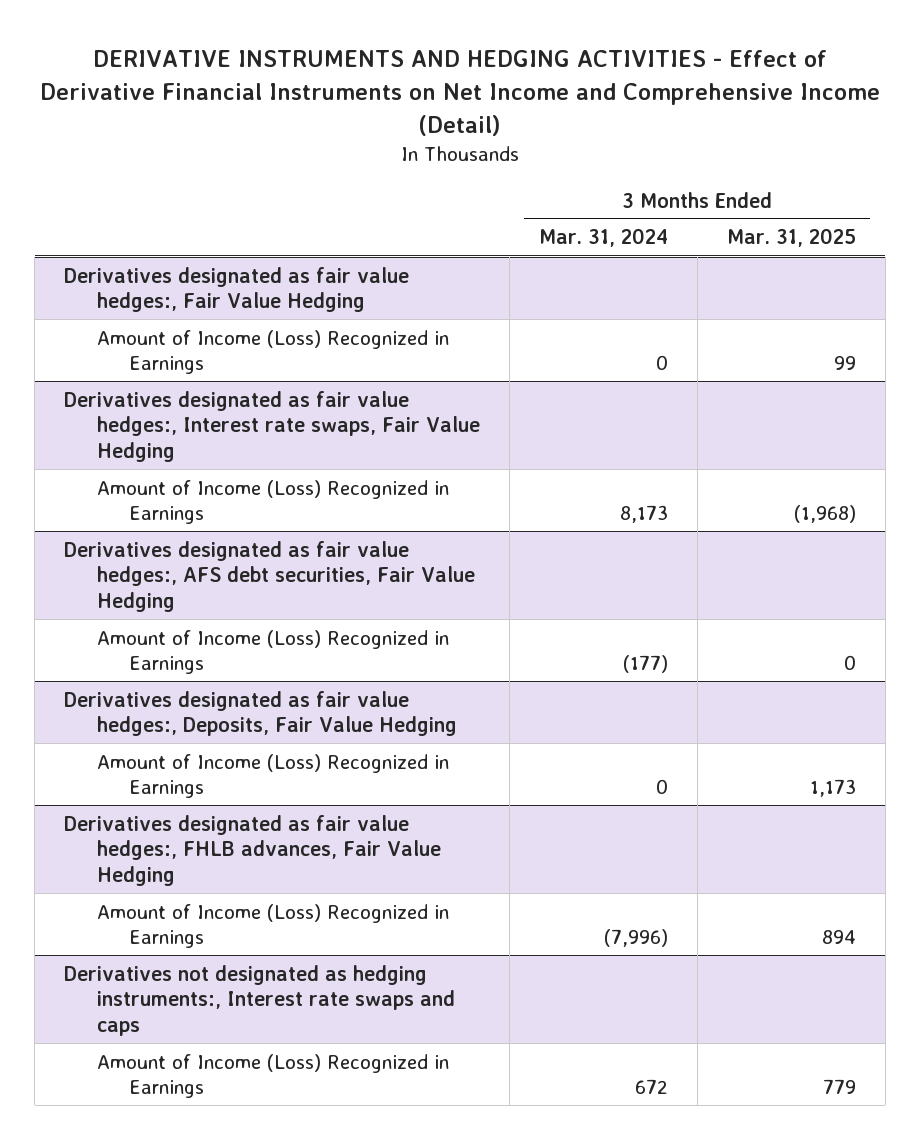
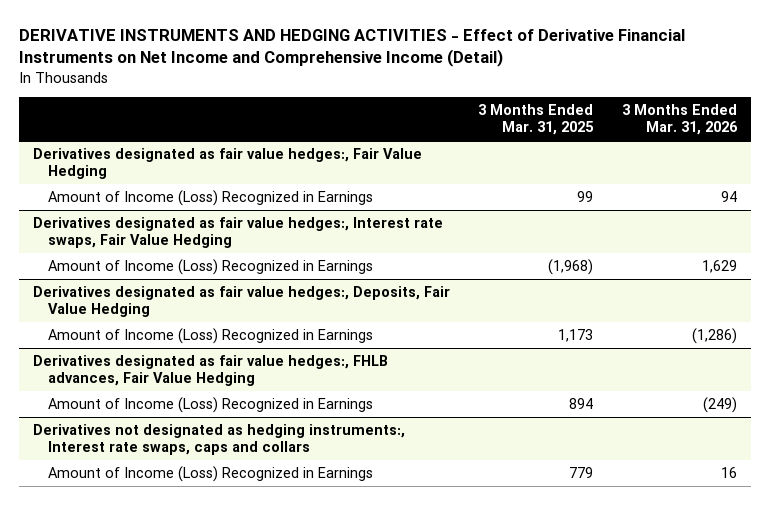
[538,228,668,248] Mar. 31, 2024 -> none
none -> [621,104,738,136] 3 Months Ended Mar. 31, 2026
[64,540,475,612] Derivatives designated as fair value hedges:, AFS debt securities, Fair Value Hedging -> none
[96,629,449,675] Amount of Income (Loss) Recognized in Earnings -> none
[64,964,455,1036] Derivatives not designated as hedging instruments:, Interest rate swaps and caps -> [32,424,405,456] Derivatives not designated as hedging instruments:, Interest rate swaps, caps and collars

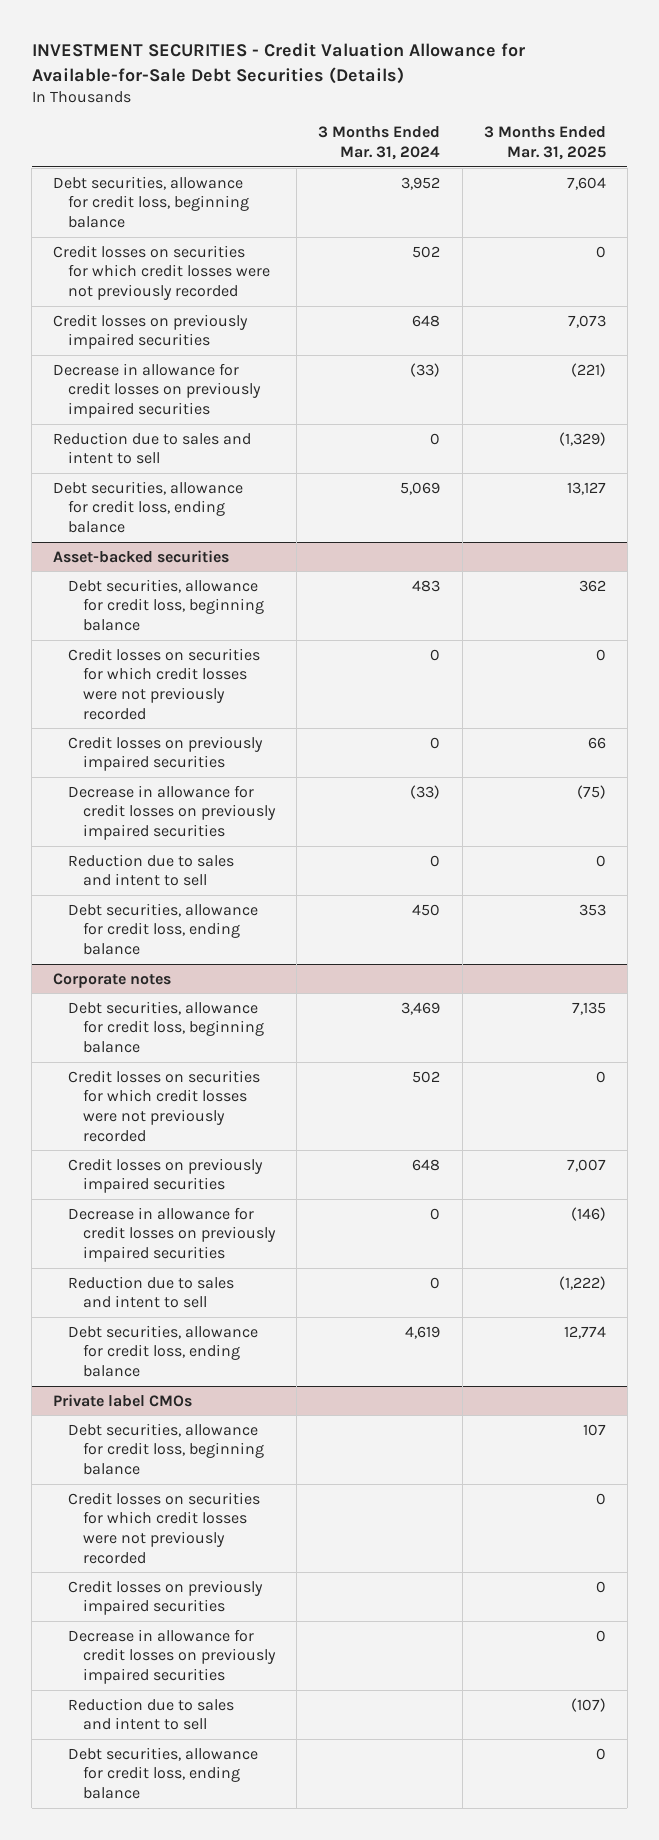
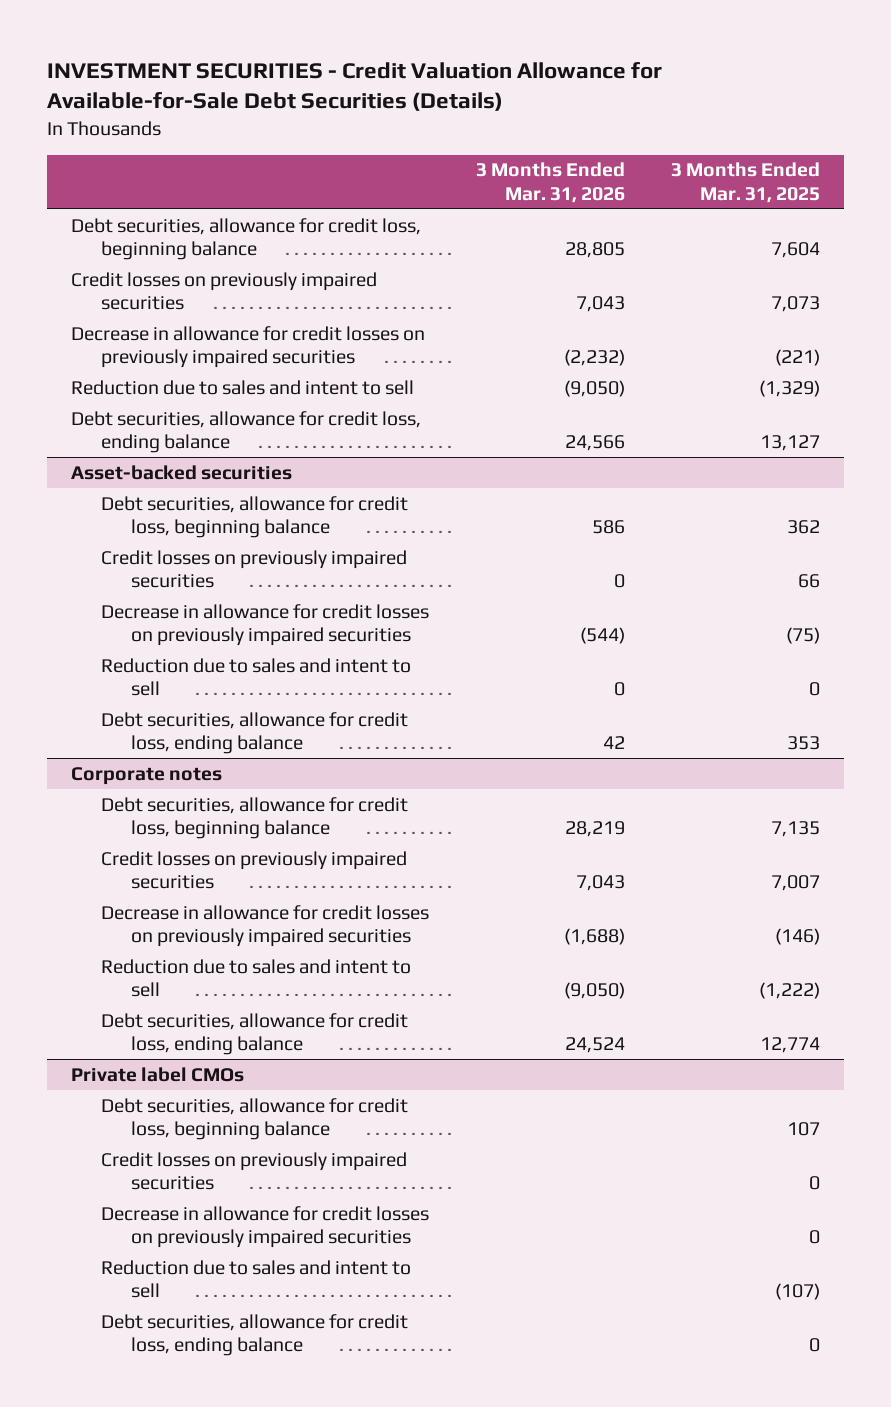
[318,126,441,161] 3 Months Ended Mar. 31, 2024 -> none
none -> [475,162,625,203] 3 Months Ended Mar. 31, 2026
[53,244,271,301] Credit losses on securities for which credit losses were not previously recorded -> none
[68,647,261,720] Credit losses on securities for which credit losses were not previously recorded -> none
[68,1069,261,1142] Credit losses on securities for which credit losses were not previously recorded -> none
[68,1491,261,1564] Credit losses on securities for which credit losses were not previously recorded -> none

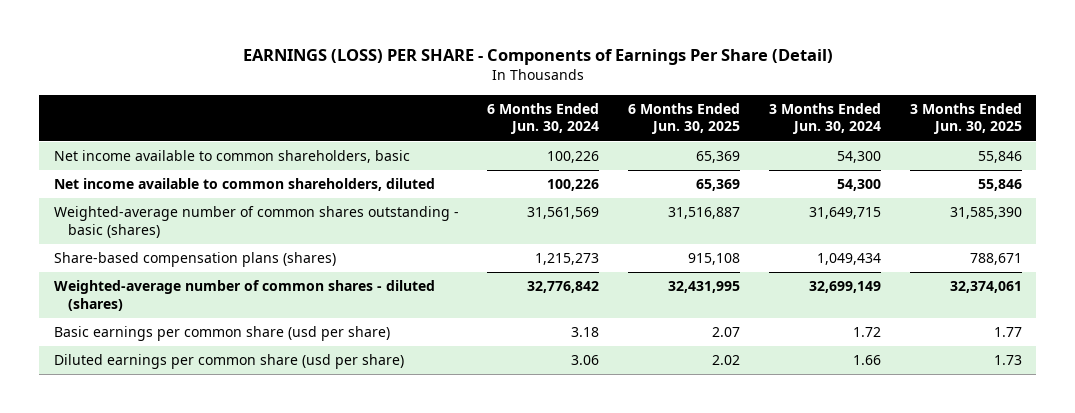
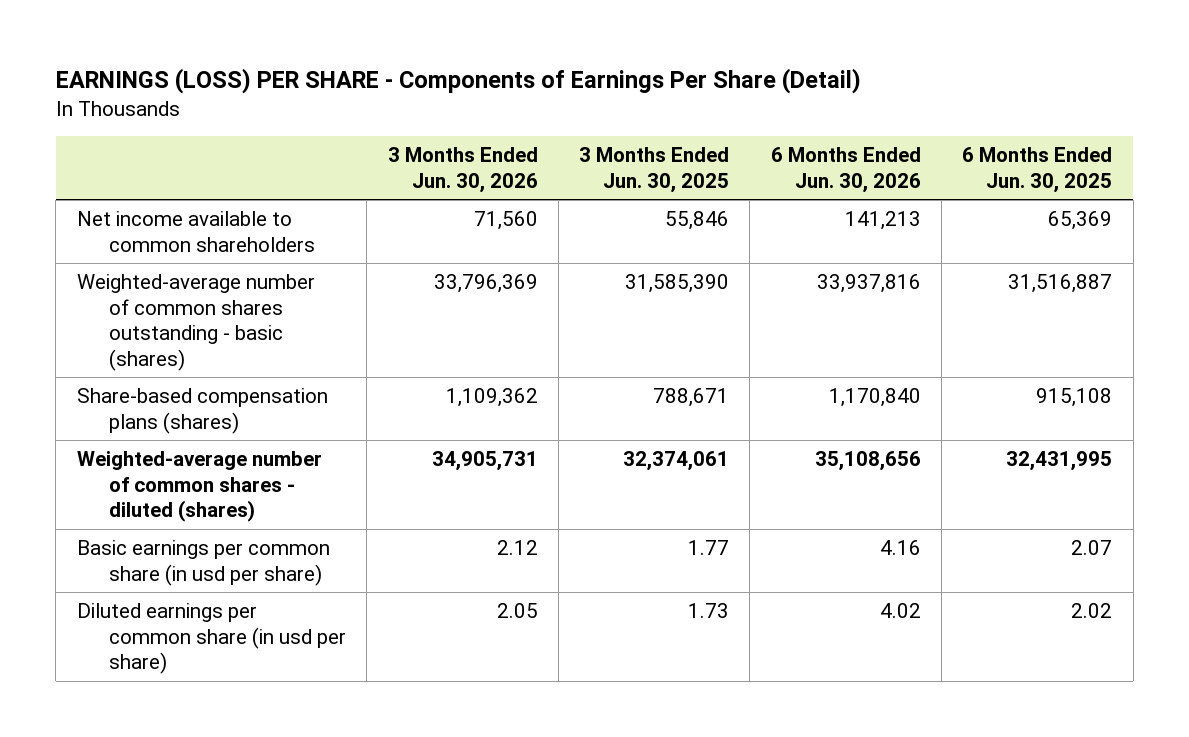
[487,103,600,135] 6 Months Ended Jun. 30, 2024 -> none
[768,103,881,135] 3 Months Ended Jun. 30, 2024 -> none
none -> [387,147,538,194] 3 Months Ended Jun. 30, 2026
none -> [770,147,921,194] 6 Months Ended Jun. 30, 2026
[53,178,435,192] Net income available to common shareholders, diluted -> none
[53,150,410,164] Net income available to common shareholders, basic -> [76,210,316,252] Net income available to common shareholders
[53,326,390,342] Basic earnings per common share (usd per share) -> [76,539,330,586] Basic earnings per common share (in usd per share)
[53,354,404,370] Diluted earnings per common share (usd per share) -> [76,602,347,675] Diluted earnings per common share (in usd per share)

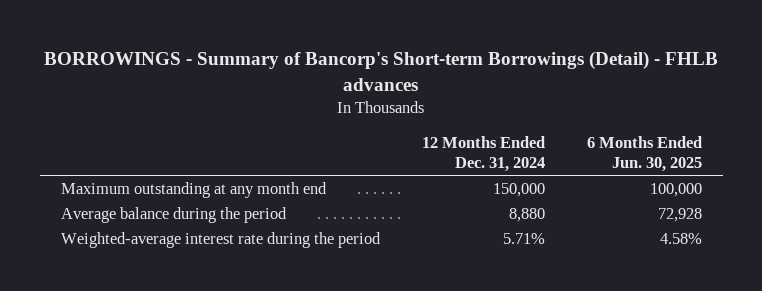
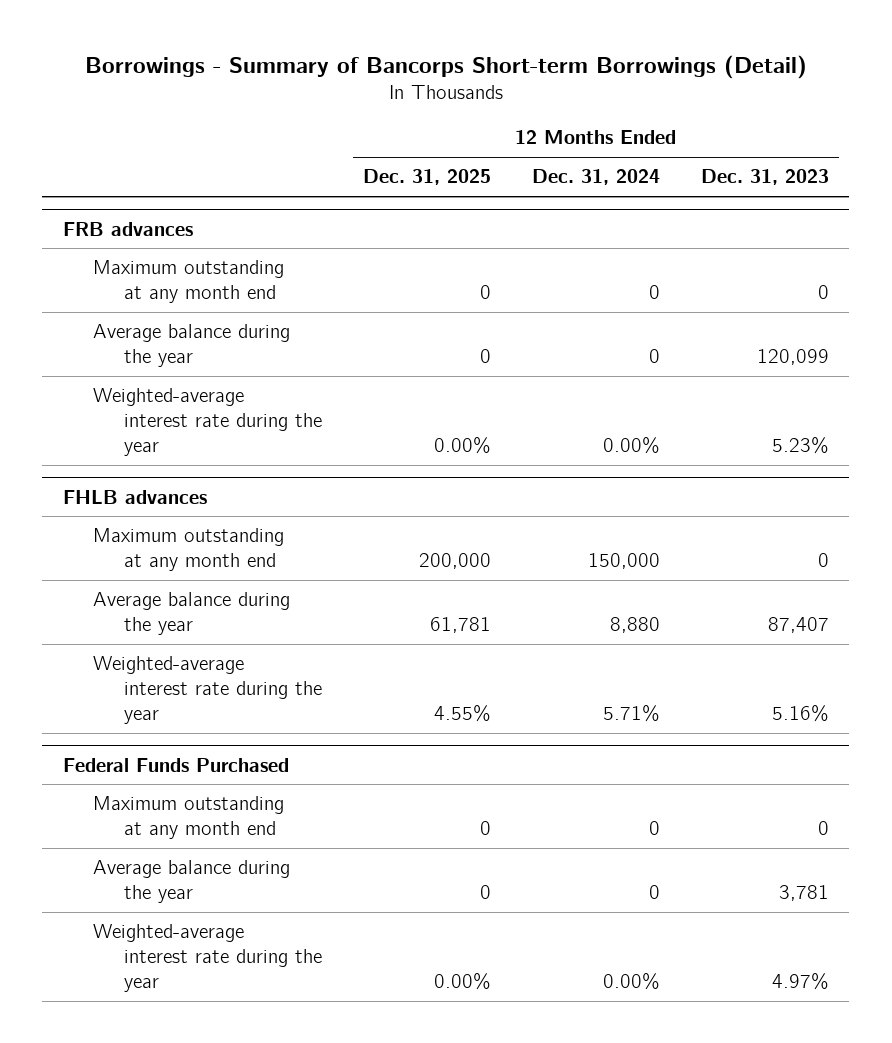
[44,51,719,91] BORROWINGS - Summary of Bancorp's Short-term Borrowings (Detail) - FHLB advances -> [84,54,807,79] Borrowings - Summary of Bancorps Short-term Borrowings (Detail)
[586,135,702,173] 6 Months Ended Jun. 30, 2025 -> none
none -> [362,169,491,186] Dec. 31, 2025
none -> [700,169,829,186] Dec. 31, 2023
none -> [62,221,193,236] FRB advances
none -> [93,260,285,304] Maximum outstanding at any month end
none -> [93,324,291,368] Average balance during the year
none -> [93,388,323,457] Weighted-average interest rate during the year
none -> [62,489,207,504] FHLB advances
[60,206,287,223] Average balance during the period -> [93,592,291,636] Average balance during the year
[60,231,381,248] Weighted-average interest rate during the period -> [93,656,323,725] Weighted-average interest rate during the year
none -> [62,757,289,772] Federal Funds Purchased
none -> [93,796,285,840] Maximum outstanding at any month end
none -> [93,860,291,904] Average balance during the year
none -> [93,924,323,993] Weighted-average interest rate during the year

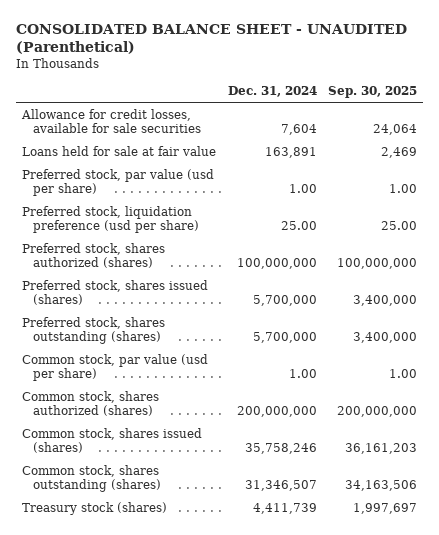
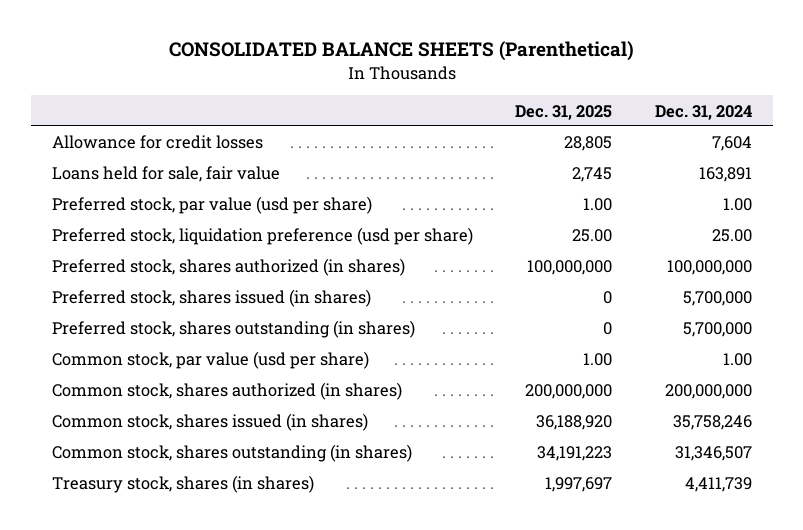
[15,24,407,55] CONSOLIDATED BALANCE SHEET - UNAUDITED (Parenthetical) -> [168,41,634,62] CONSOLIDATED BALANCE SHEETS (Parenthetical)
[328,86,418,99] Sep. 30, 2025 -> none
none -> [515,104,613,120] Dec. 31, 2025
[20,108,201,134] Allowance for credit losses, available for sale securities -> [51,135,263,150] Allowance for credit losses
[21,145,216,156] Loans held for sale at fair value -> [51,166,280,183] Loans held for sale, fair value
[21,242,165,269] Preferred stock, shares authorized (shares) -> [51,258,405,277] Preferred stock, shares authorized (in shares)
[21,279,208,306] Preferred stock, shares issued (shares) -> [51,289,371,308] Preferred stock, shares issued (in shares)
[21,316,165,345] Preferred stock, shares outstanding (shares) -> [51,320,415,339] Preferred stock, shares outstanding (in shares)
[21,390,159,417] Common stock, shares authorized (shares) -> [51,382,402,401] Common stock, shares authorized (in shares)
[21,427,202,454] Common stock, shares issued (shares) -> [51,413,368,432] Common stock, shares issued (in shares)
[21,464,161,493] Common stock, shares outstanding (shares) -> [51,444,412,463] Common stock, shares outstanding (in shares)
[21,501,167,515] Treasury stock (shares) -> [51,475,314,494] Treasury stock, shares (in shares)

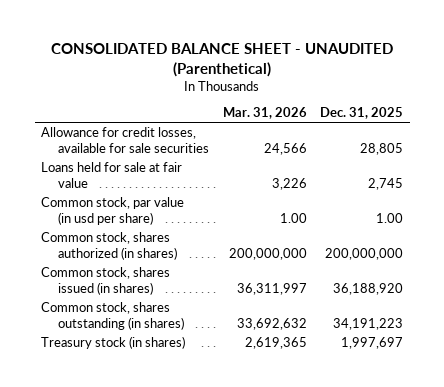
[168,41,634,62] CONSOLIDATED BALANCE SHEETS (Parenthetical) -> [51,43,394,77] CONSOLIDATED BALANCE SHEET - UNAUDITED (Parenthetical)
[654,104,752,120] Dec. 31, 2024 -> none
none -> [222,107,307,120] Mar. 31, 2026
[51,196,372,215] Preferred stock, par value (usd per share) -> none
[51,227,473,246] Preferred stock, liquidation preference (usd per share) -> none
[51,258,405,277] Preferred stock, shares authorized (in shares) -> none
[51,289,371,308] Preferred stock, shares issued (in shares) -> none
[51,320,415,339] Preferred stock, shares outstanding (in shares) -> none
[51,135,263,150] Allowance for credit losses -> [41,127,210,154] Allowance for credit losses, available for sale securities
[51,166,280,183] Loans held for sale, fair value -> [41,162,183,189] Loans held for sale at fair value
[51,351,369,370] Common stock, par value (usd per share) -> [41,197,185,226] Common stock, par value (in usd per share)
[51,475,314,494] Treasury stock, shares (in shares) -> [41,336,186,350] Treasury stock (in shares)

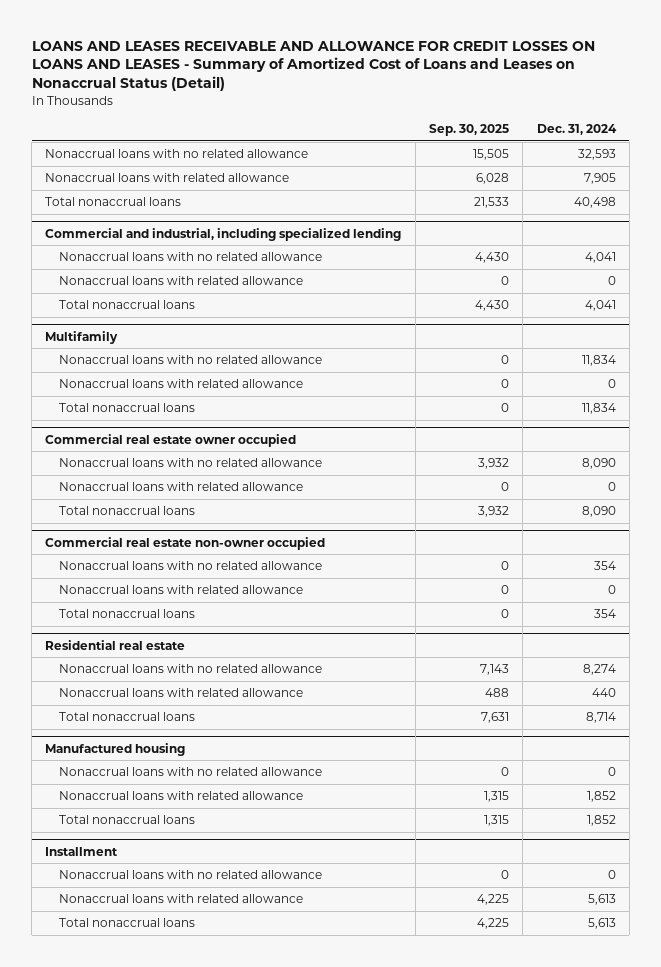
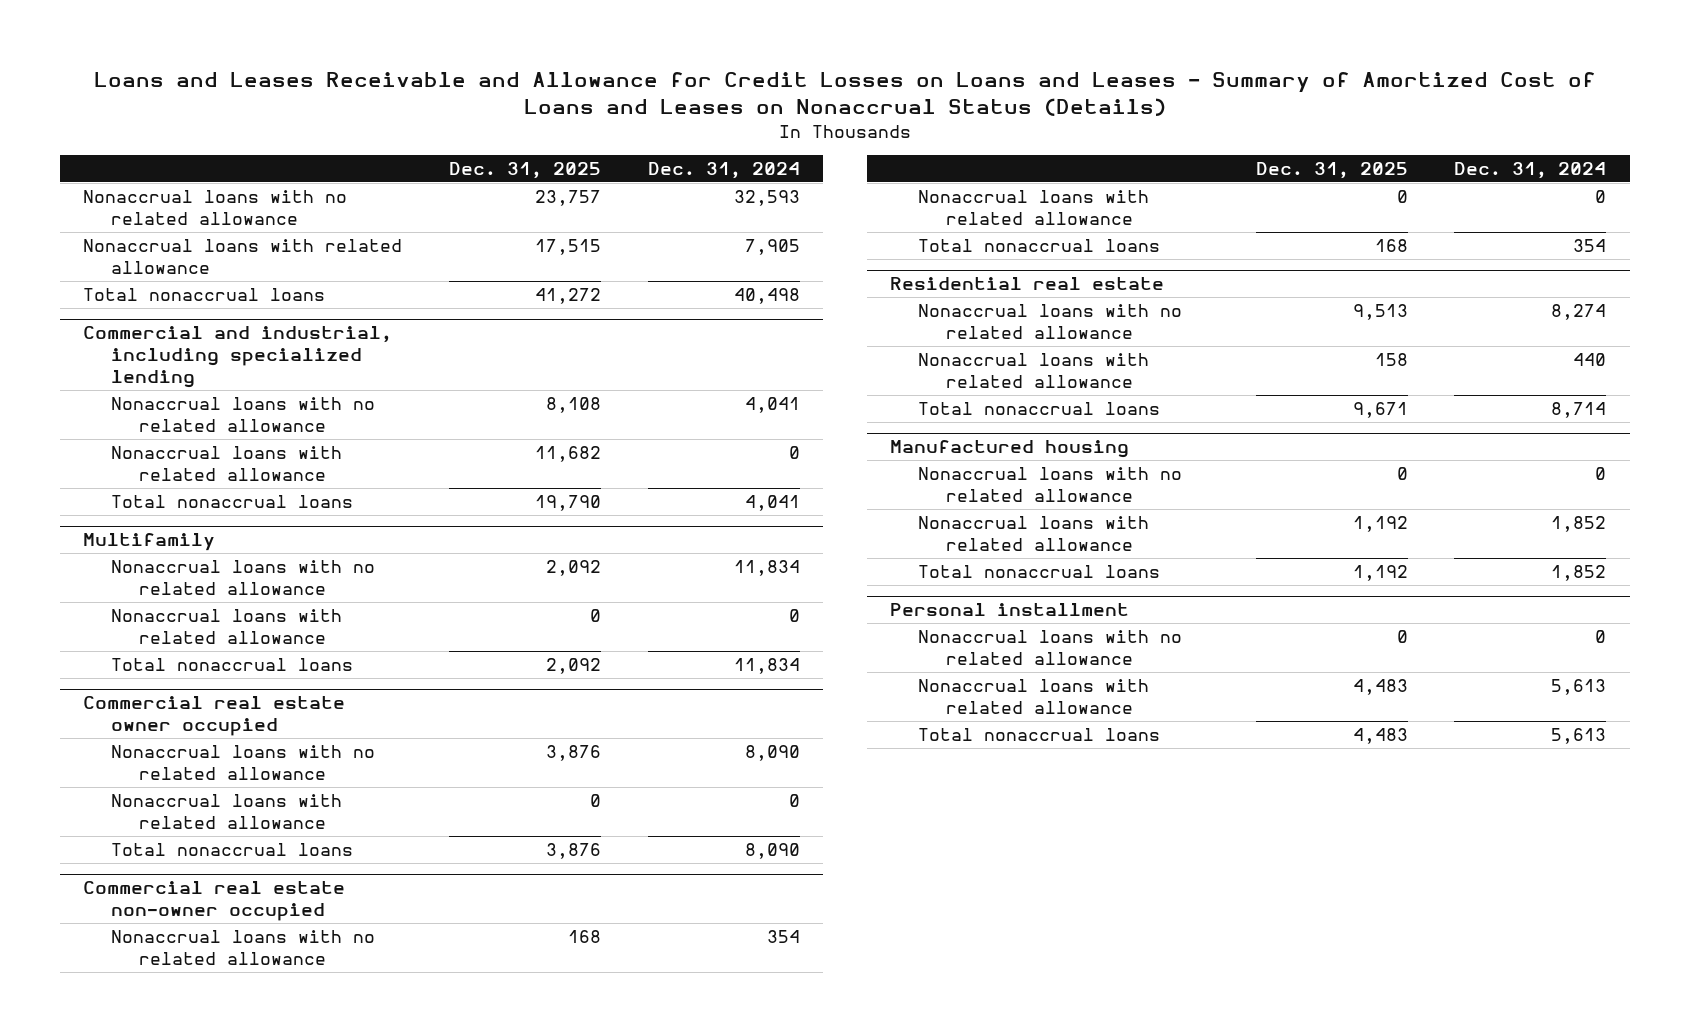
[31,40,595,92] LOANS AND LEASES RECEIVABLE AND ALLOWANCE FOR CREDIT LOSSES ON LOANS AND LEASES - Summary of Amortized Cost of Loans and Leases on Nonaccrual Status (Detail) -> [93,72,1596,117] Loans and Leases Receivable and Allowance for Credit Losses on Loans and Leases - Summary of Amortized Cost of Loans and Leases on Nonaccrual Status (Details)
[429,124,510,137] Sep. 30, 2025 -> none
none -> [448,162,601,180] Dec. 31, 2025
[45,846,119,856] Installment -> [890,603,1130,617] Personal installment

